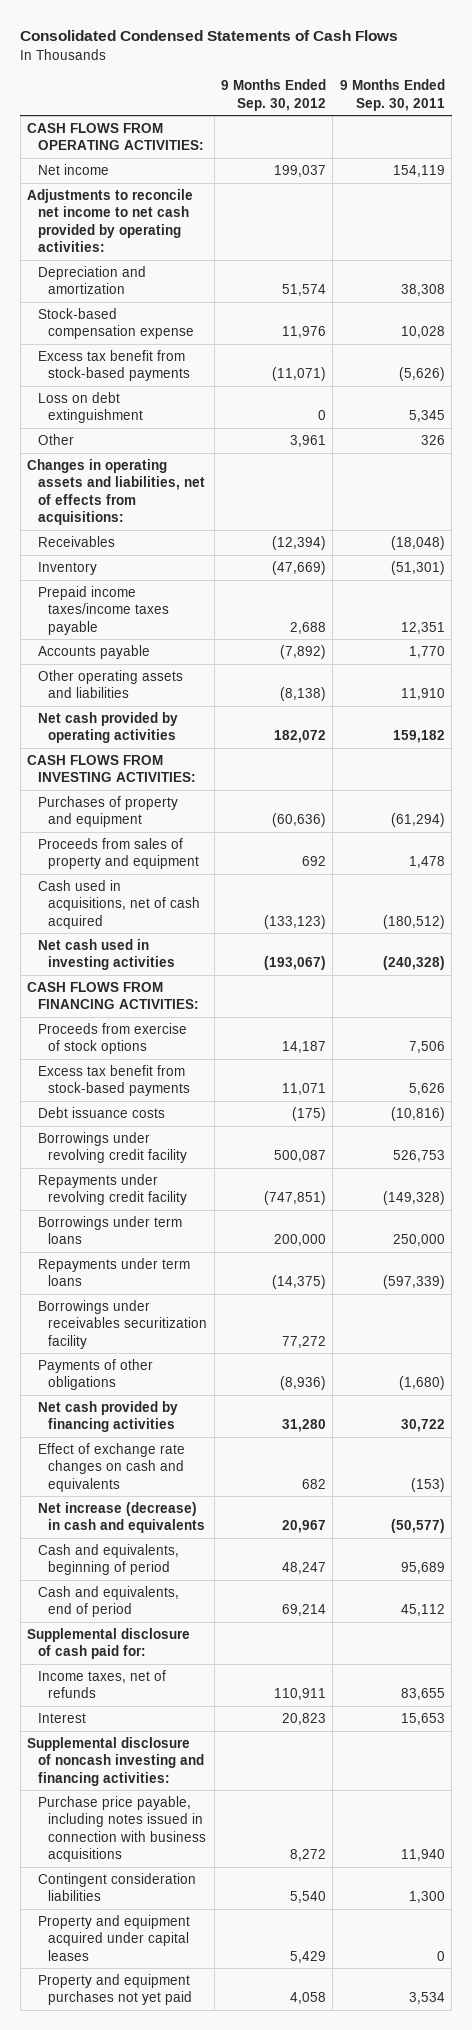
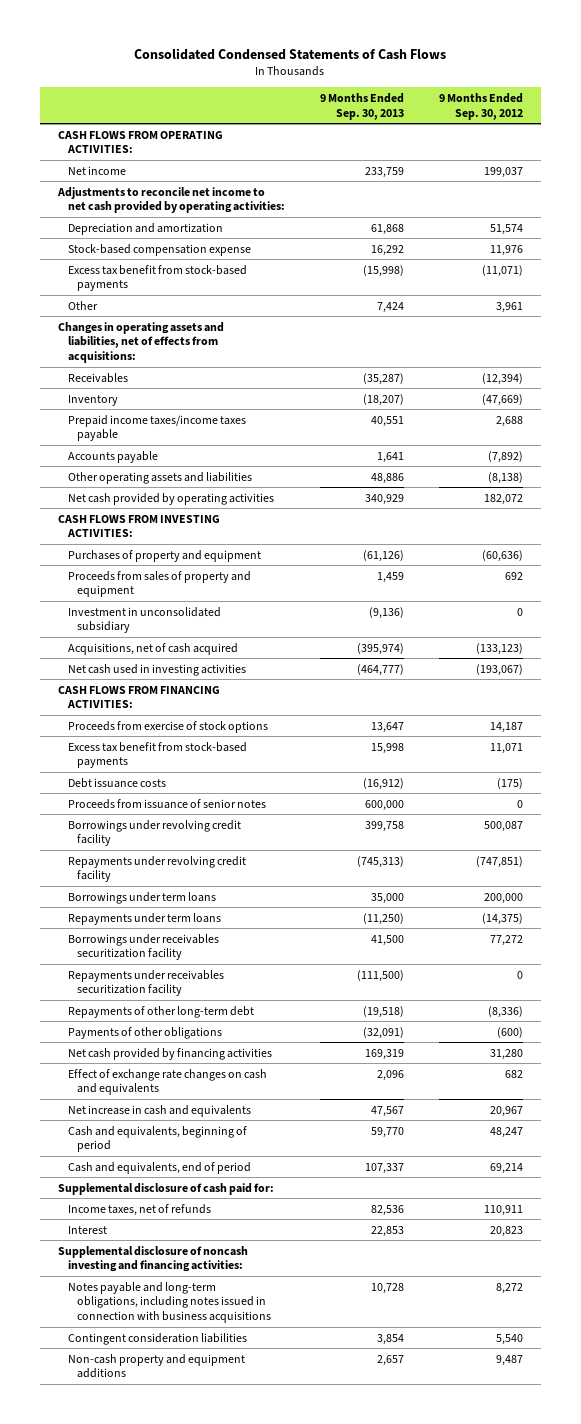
[339,79,445,111] 9 Months Ended Sep. 30, 2011 -> none
none -> [319,93,404,120] 9 Months Ended Sep. 30, 2013
[37,392,144,424] Loss on debt extinguishment -> none
none -> [67,606,221,634] Investment in unconsolidated subsidiary
[37,880,201,929] Cash used in acquisitions, net of cash acquired -> [67,642,238,655] Acquisitions, net of cash acquired
none -> [67,798,266,809] Proceeds from issuance of senior notes
none -> [67,969,224,997] Repayments under receivables securitization facility
none -> [67,1005,254,1018] Repayments of other long-term debt
[280,1376,327,1391] (8,936) -> [496,1026,523,1038] (600)
[37,1502,206,1534] Net increase (decrease) in cash and equivalents -> [67,1104,251,1117] Net increase in cash and equivalents
[37,1796,207,1862] Purchase price payable, including notes issued in connection with business acquisitions -> [67,1281,272,1323] Notes payable and long-term obligations, including notes issued in connection with business acquisitions
[37,1915,190,1961] Property and equipment acquired under capital leases -> none
[37,1974,193,2006] Property and equipment purchases not yet paid -> [67,1353,245,1379] Non-cash property and equipment additions
[290,1992,327,2005] 4,058 -> [495,1354,523,1366] 9,487

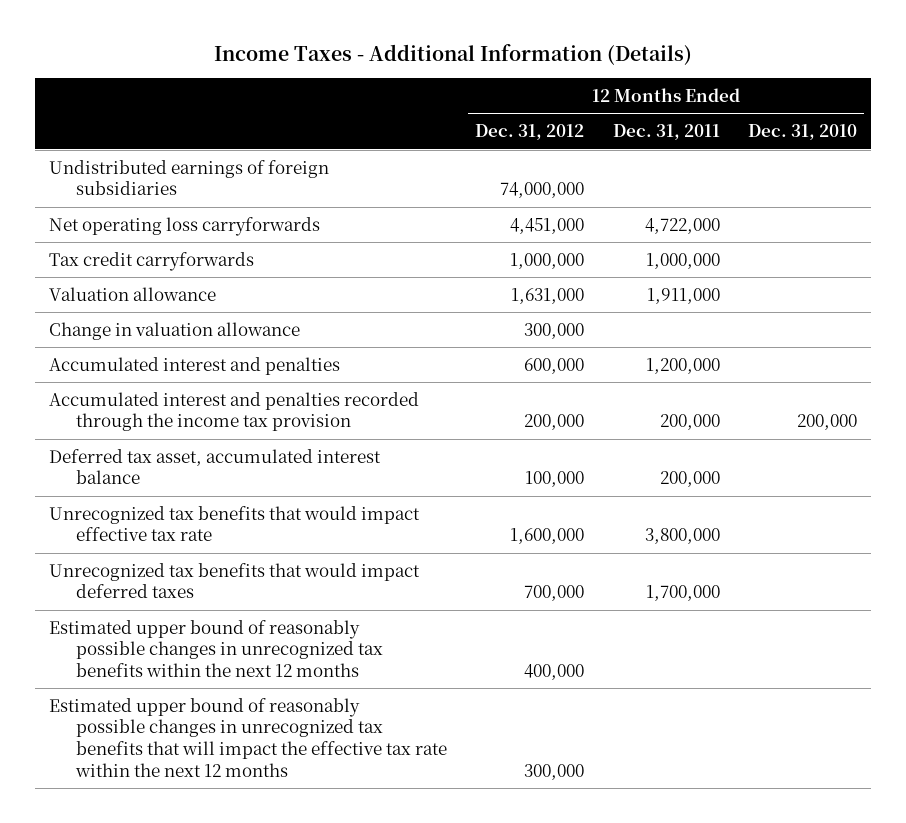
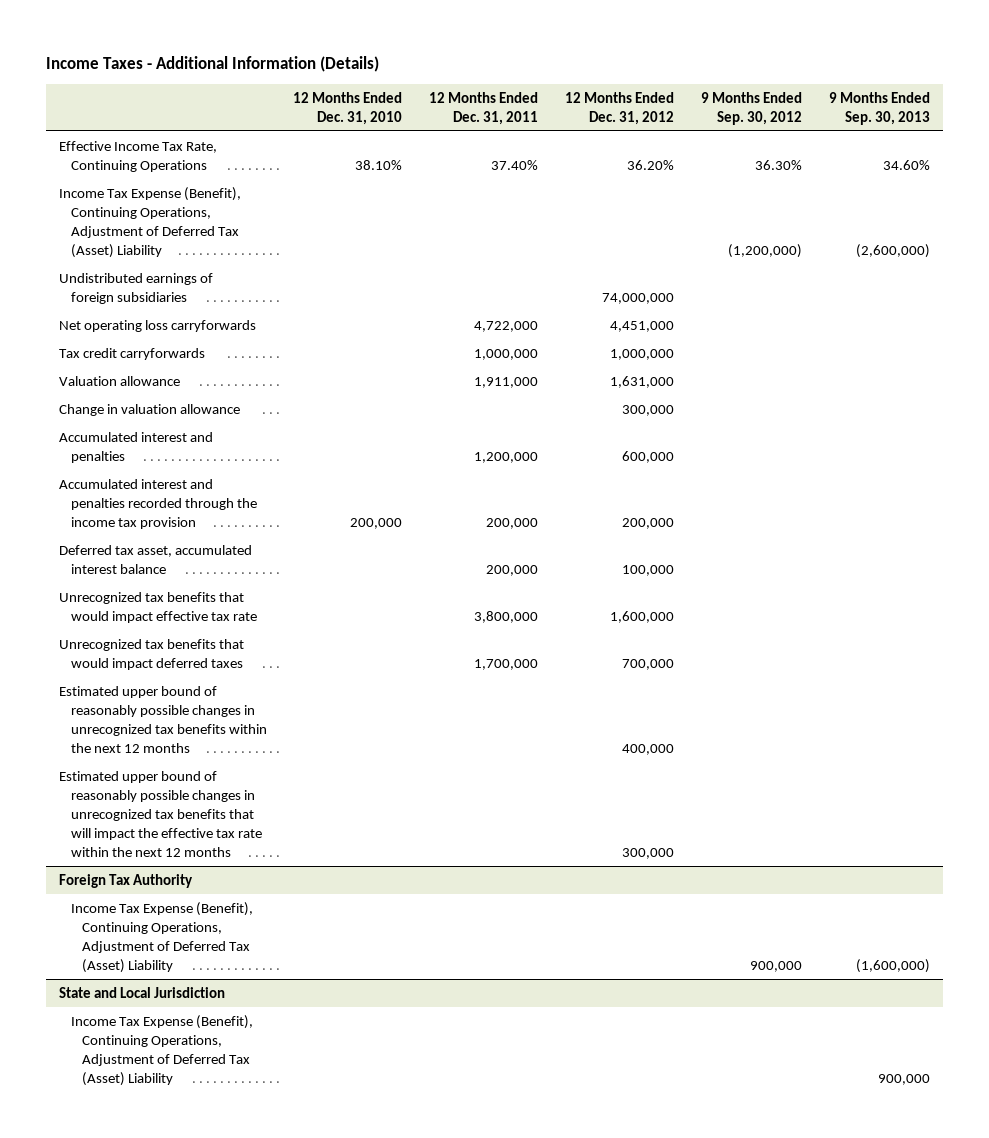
none -> [701,91,803,125] 9 Months Ended Sep. 30, 2012
none -> [828,91,930,125] 9 Months Ended Sep. 30, 2013
none -> [59,141,218,172] Effective Income Tax Rate, Continuing Operations
none -> [59,187,242,258] Income Tax Expense (Benefit), Continuing Operations, Adjustment of Deferred Tax (Asset) Liability
none -> [59,874,194,889] Foreign Tax Authority
none -> [70,902,253,973] Income Tax Expense (Benefit), Continuing Operations, Adjustment of Deferred Tax (Asset) Liability
none -> [59,987,226,999] State and Local Jurisdiction
none -> [70,1015,253,1086] Income Tax Expense (Benefit), Continuing Operations, Adjustment of Deferred Tax (Asset) Liability

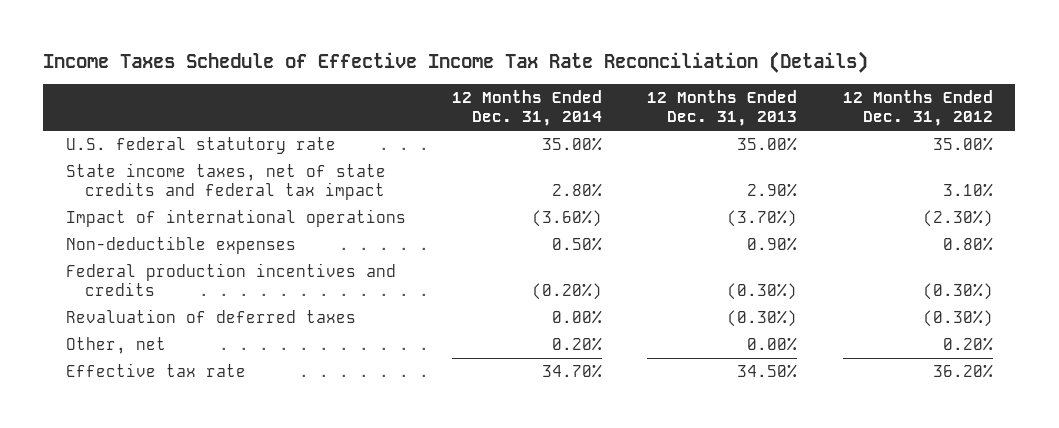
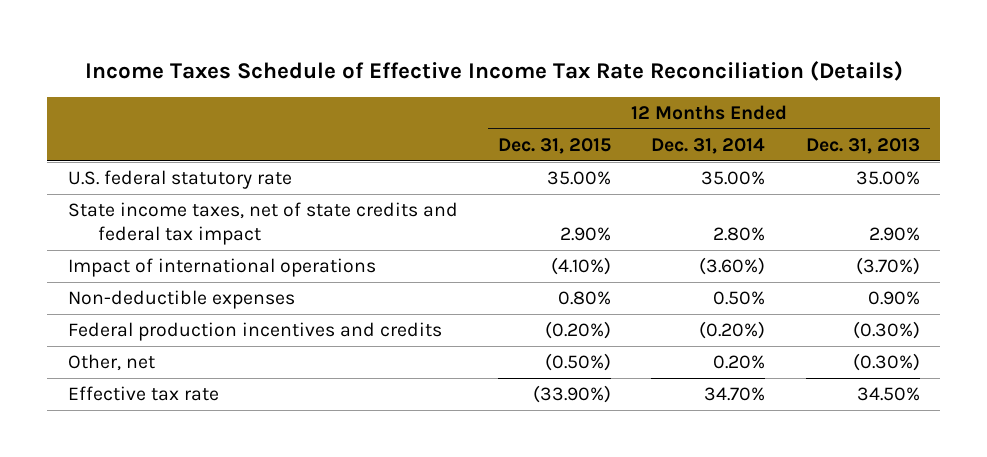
[842,90,993,127] 12 Months Ended Dec. 31, 2012 -> none
none -> [497,137,611,154] Dec. 31, 2015
[66,309,357,324] Revaluation of deferred taxes -> none
[747,337,798,352] 0.00% -> [852,353,920,372] (0.30%)

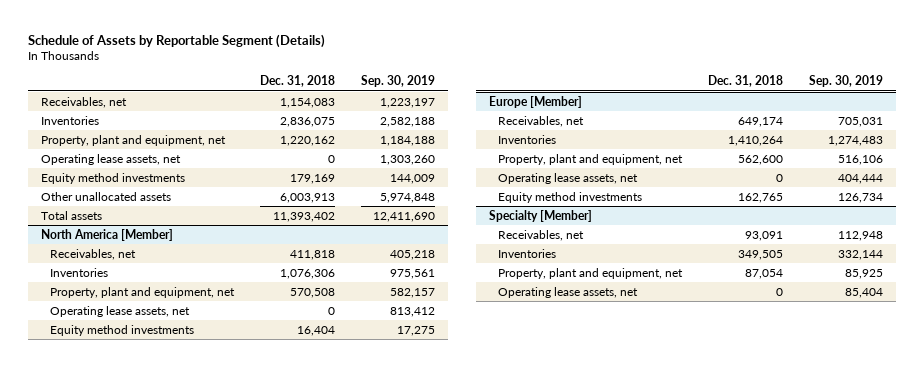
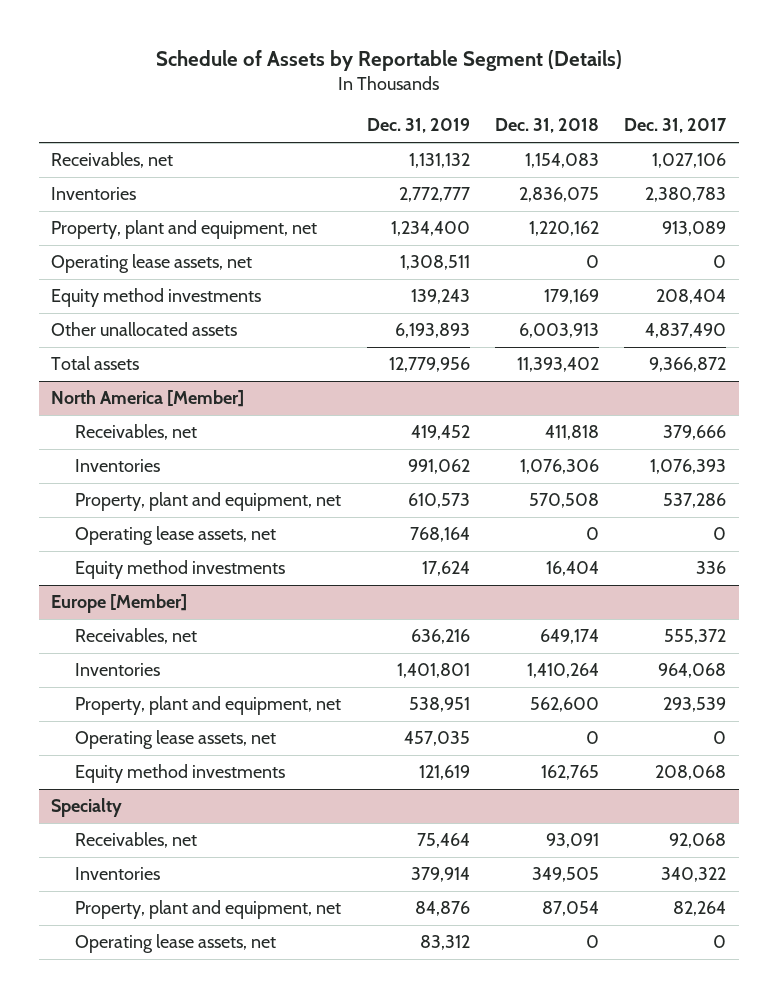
[360,75,435,88] Sep. 30, 2019 -> none
none -> [366,118,470,134] Dec. 31, 2019
none -> [624,118,728,134] Dec. 31, 2017
[488,209,592,222] Specialty [Member] -> [51,798,123,818] Specialty

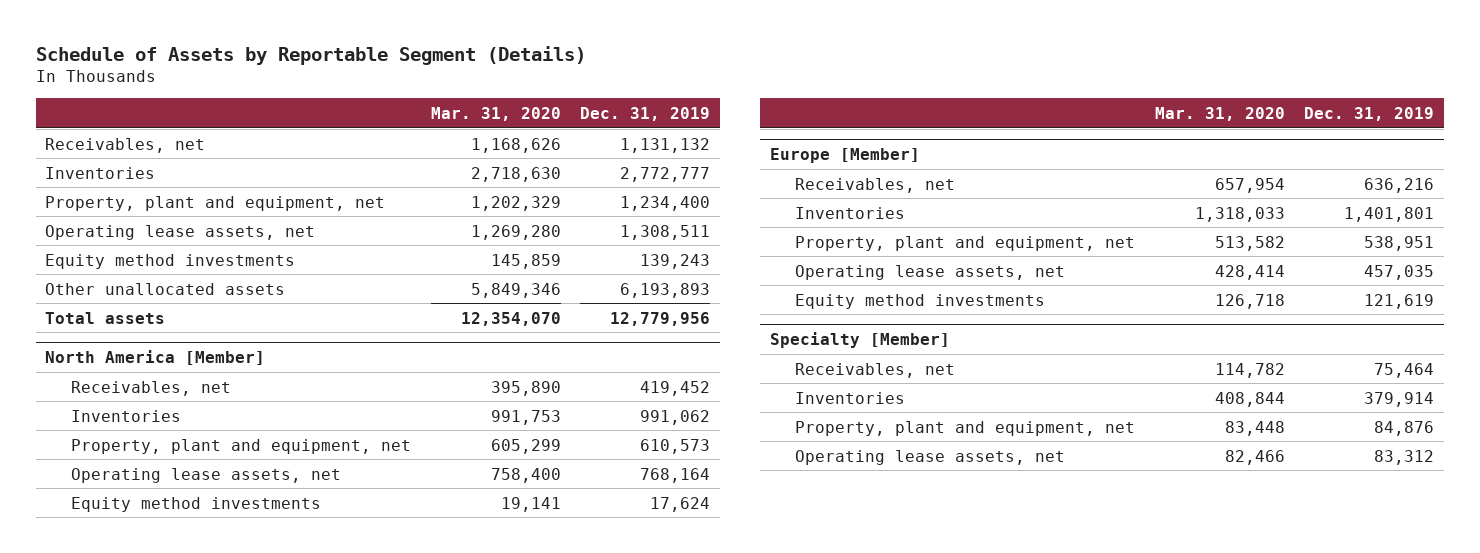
[494,118,599,134] Dec. 31, 2018 -> none
[624,118,728,134] Dec. 31, 2017 -> none
none -> [430,106,561,121] Mar. 31, 2020
[51,798,123,818] Specialty -> [769,331,950,348] Specialty [Member]

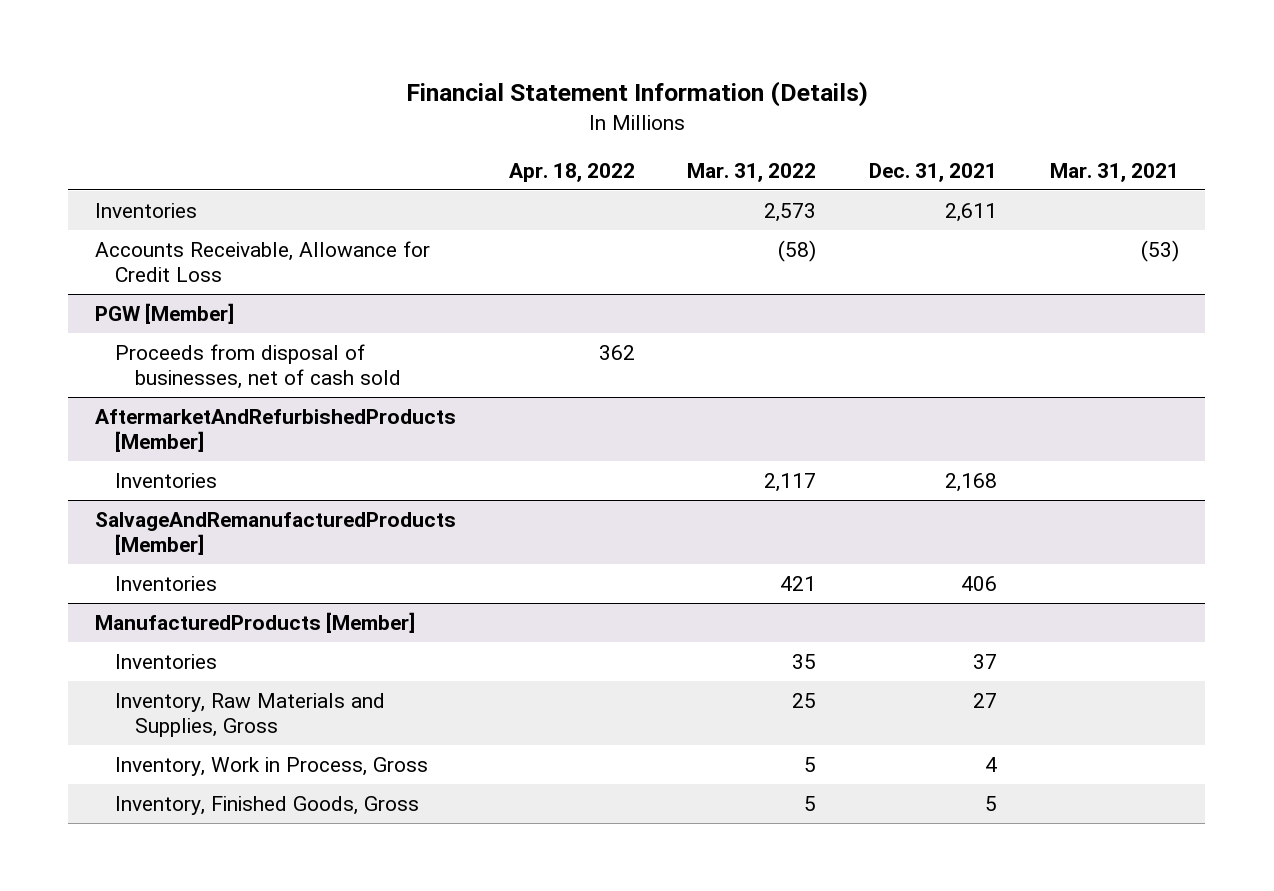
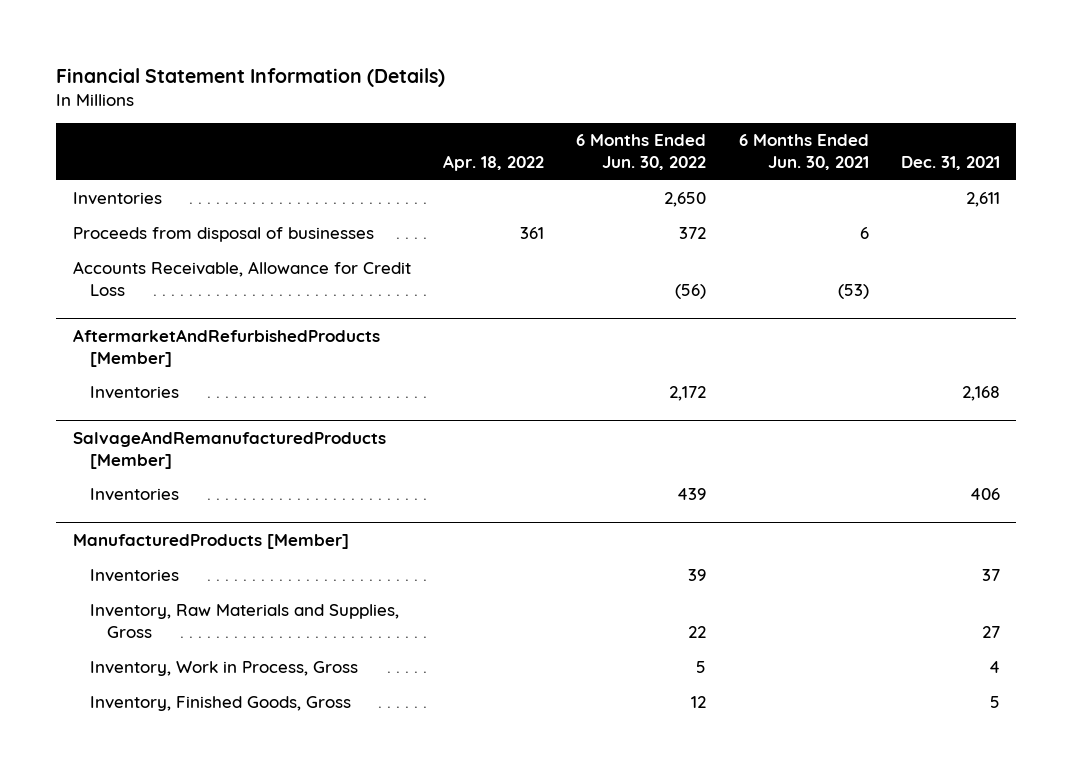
[687,162,817,182] Mar. 31, 2022 -> none
[1049,162,1179,182] Mar. 31, 2021 -> none
none -> [576,134,707,171] 6 Months Ended Jun. 30, 2022
none -> [738,134,869,171] 6 Months Ended Jun. 30, 2021
none -> [72,227,374,243] Proceeds from disposal of businesses
[94,302,234,324] PGW [Member] -> none
[114,343,401,389] Proceeds from disposal of businesses, net of cash sold -> none

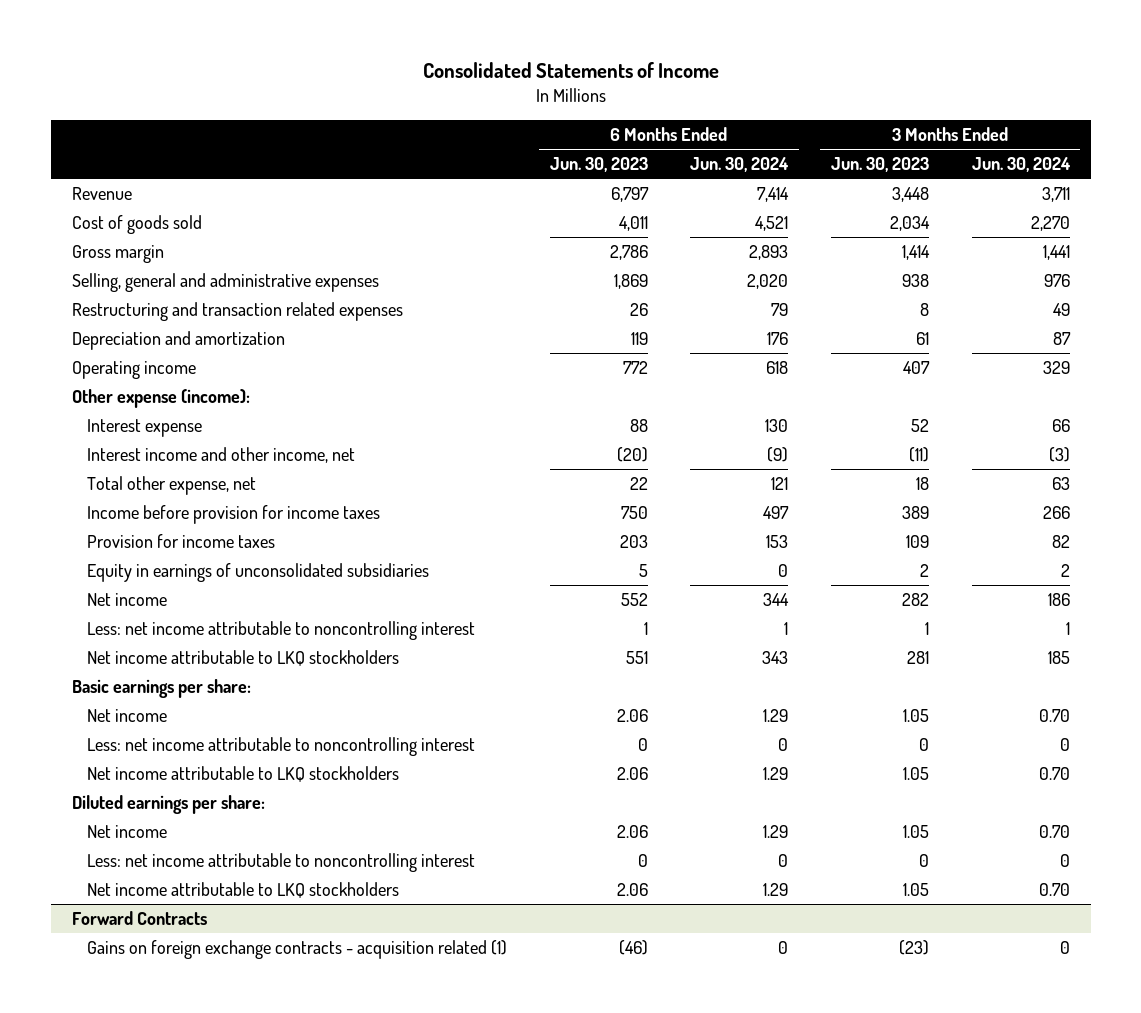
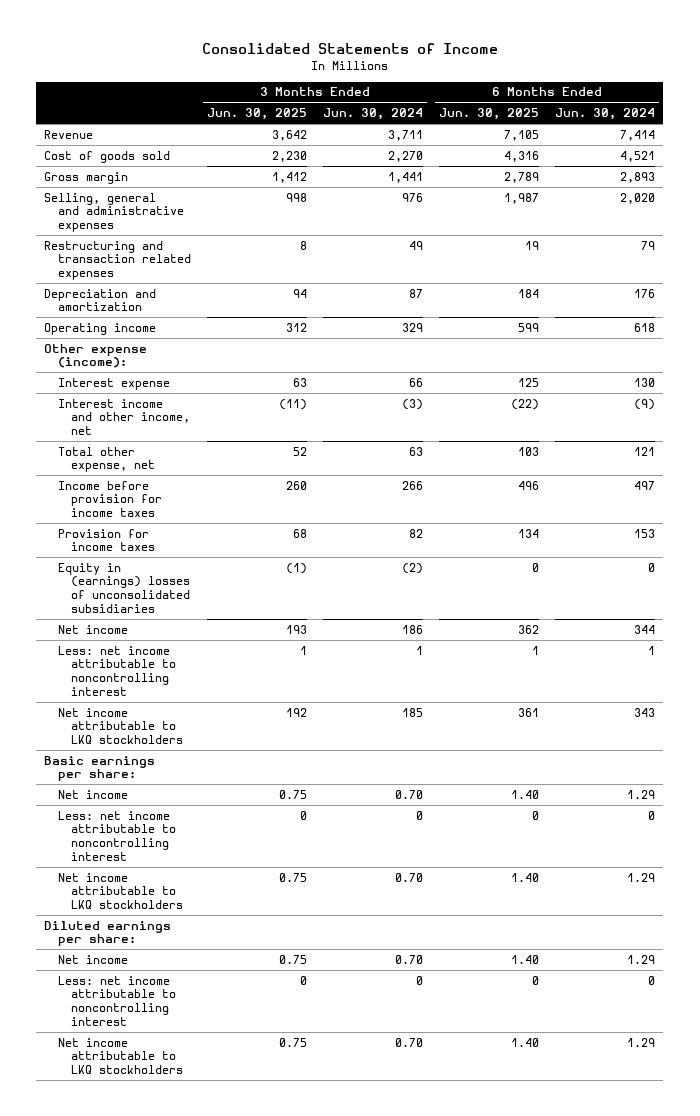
[549,157,648,173] Jun. 30, 2023 -> none
[831,157,930,173] Jun. 30, 2023 -> none
none -> [206,108,307,121] Jun. 30, 2025
none -> [439,108,540,121] Jun. 30, 2025
[87,563,430,583] Equity in earnings of unconsolidated subsidiaries -> [57,562,191,613] Equity in (earnings) losses of unconsolidated subsidiaries
[1060,564,1070,578] 2 -> [402,562,424,574] (2)
[71,911,207,926] Forward Contracts -> none
[87,940,508,960] Gains on foreign exchange contracts - acquisition related (1) -> none

